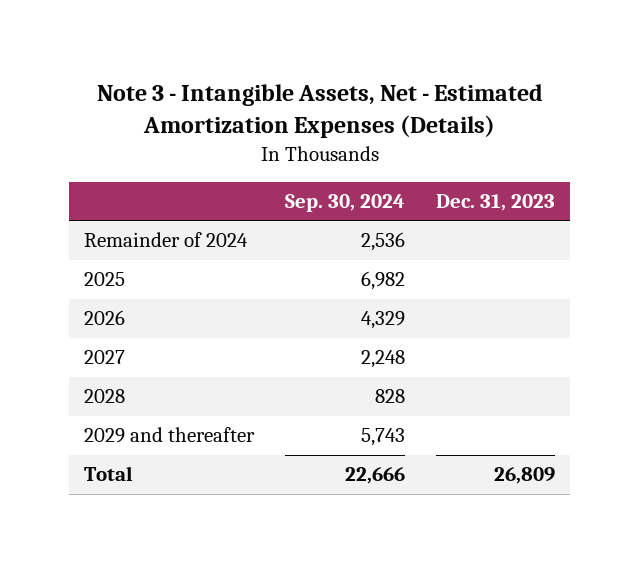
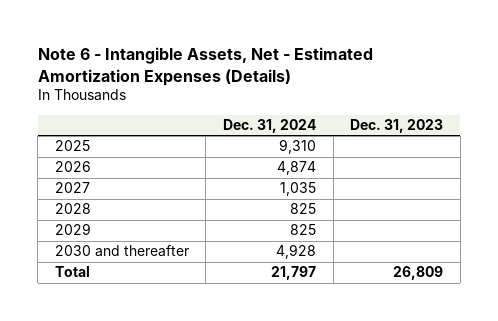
[96,84,543,139] Note 3 - Intangible Assets, Net - Estimated Amortization Expenses (Details) -> [37,46,373,86] Note 6 - Intangible Assets, Net - Estimated Amortization Expenses (Details)
[285,194,406,213] Sep. 30, 2024 -> none
none -> [223,119,317,134] Dec. 31, 2024
[84,232,249,248] Remainder of 2024 -> none
none -> [54,223,91,236] 2029
[84,427,256,444] 2029 and thereafter -> [54,245,189,258] 2030 and thereafter

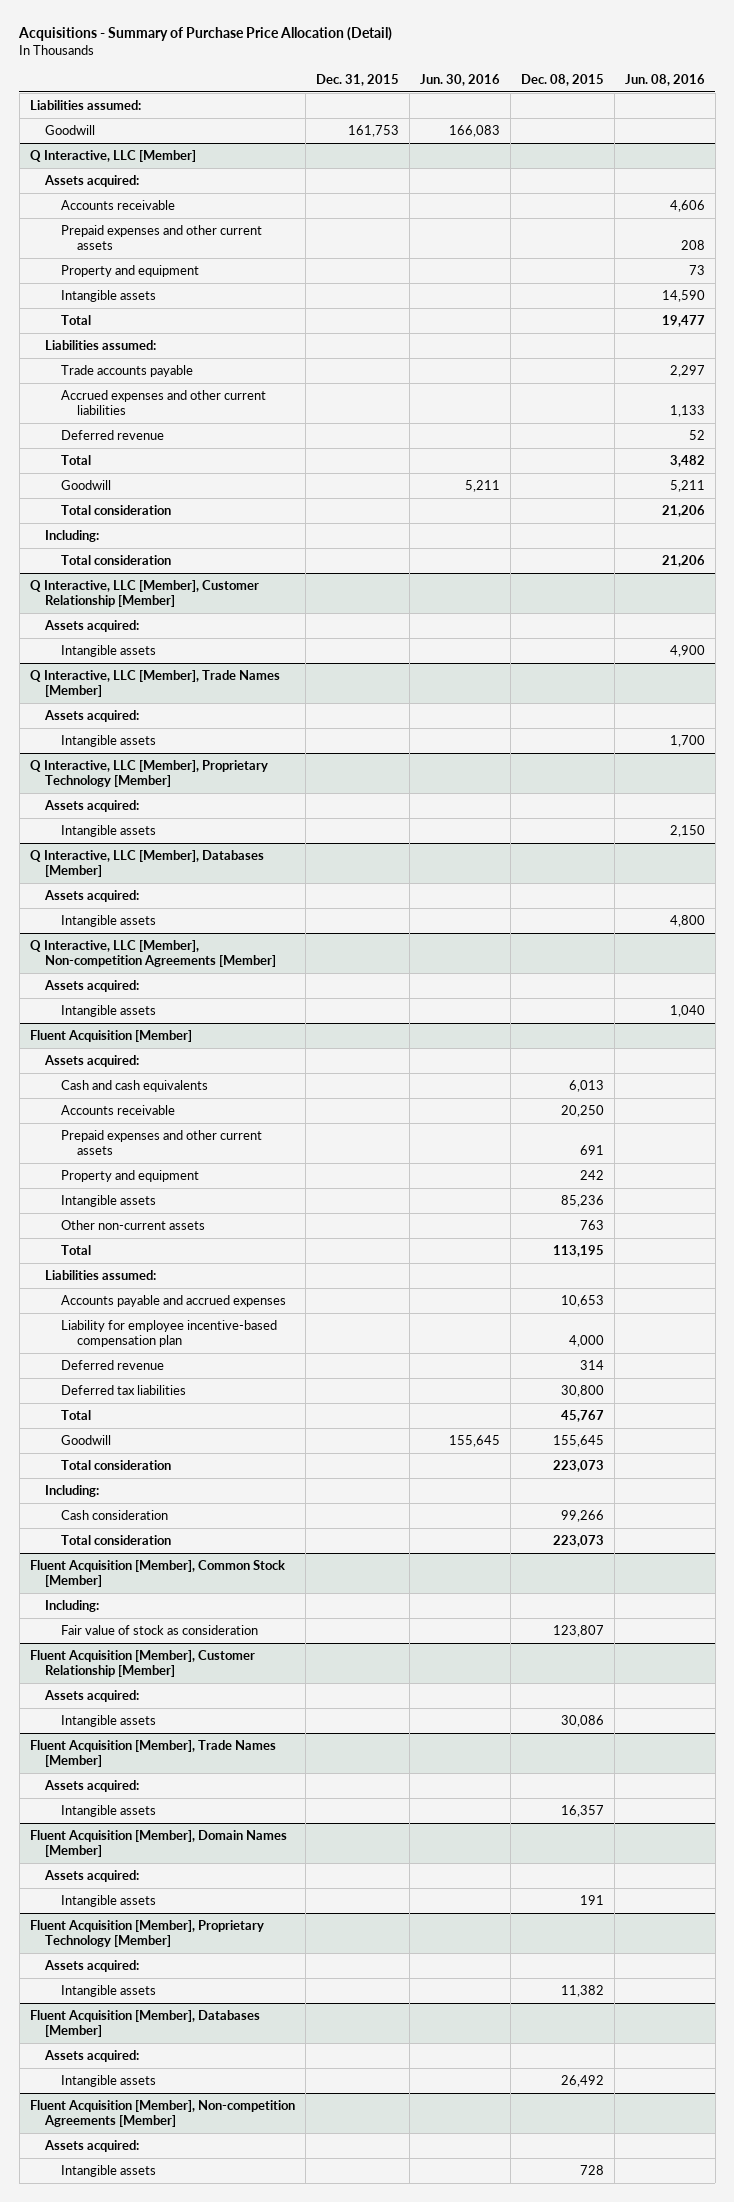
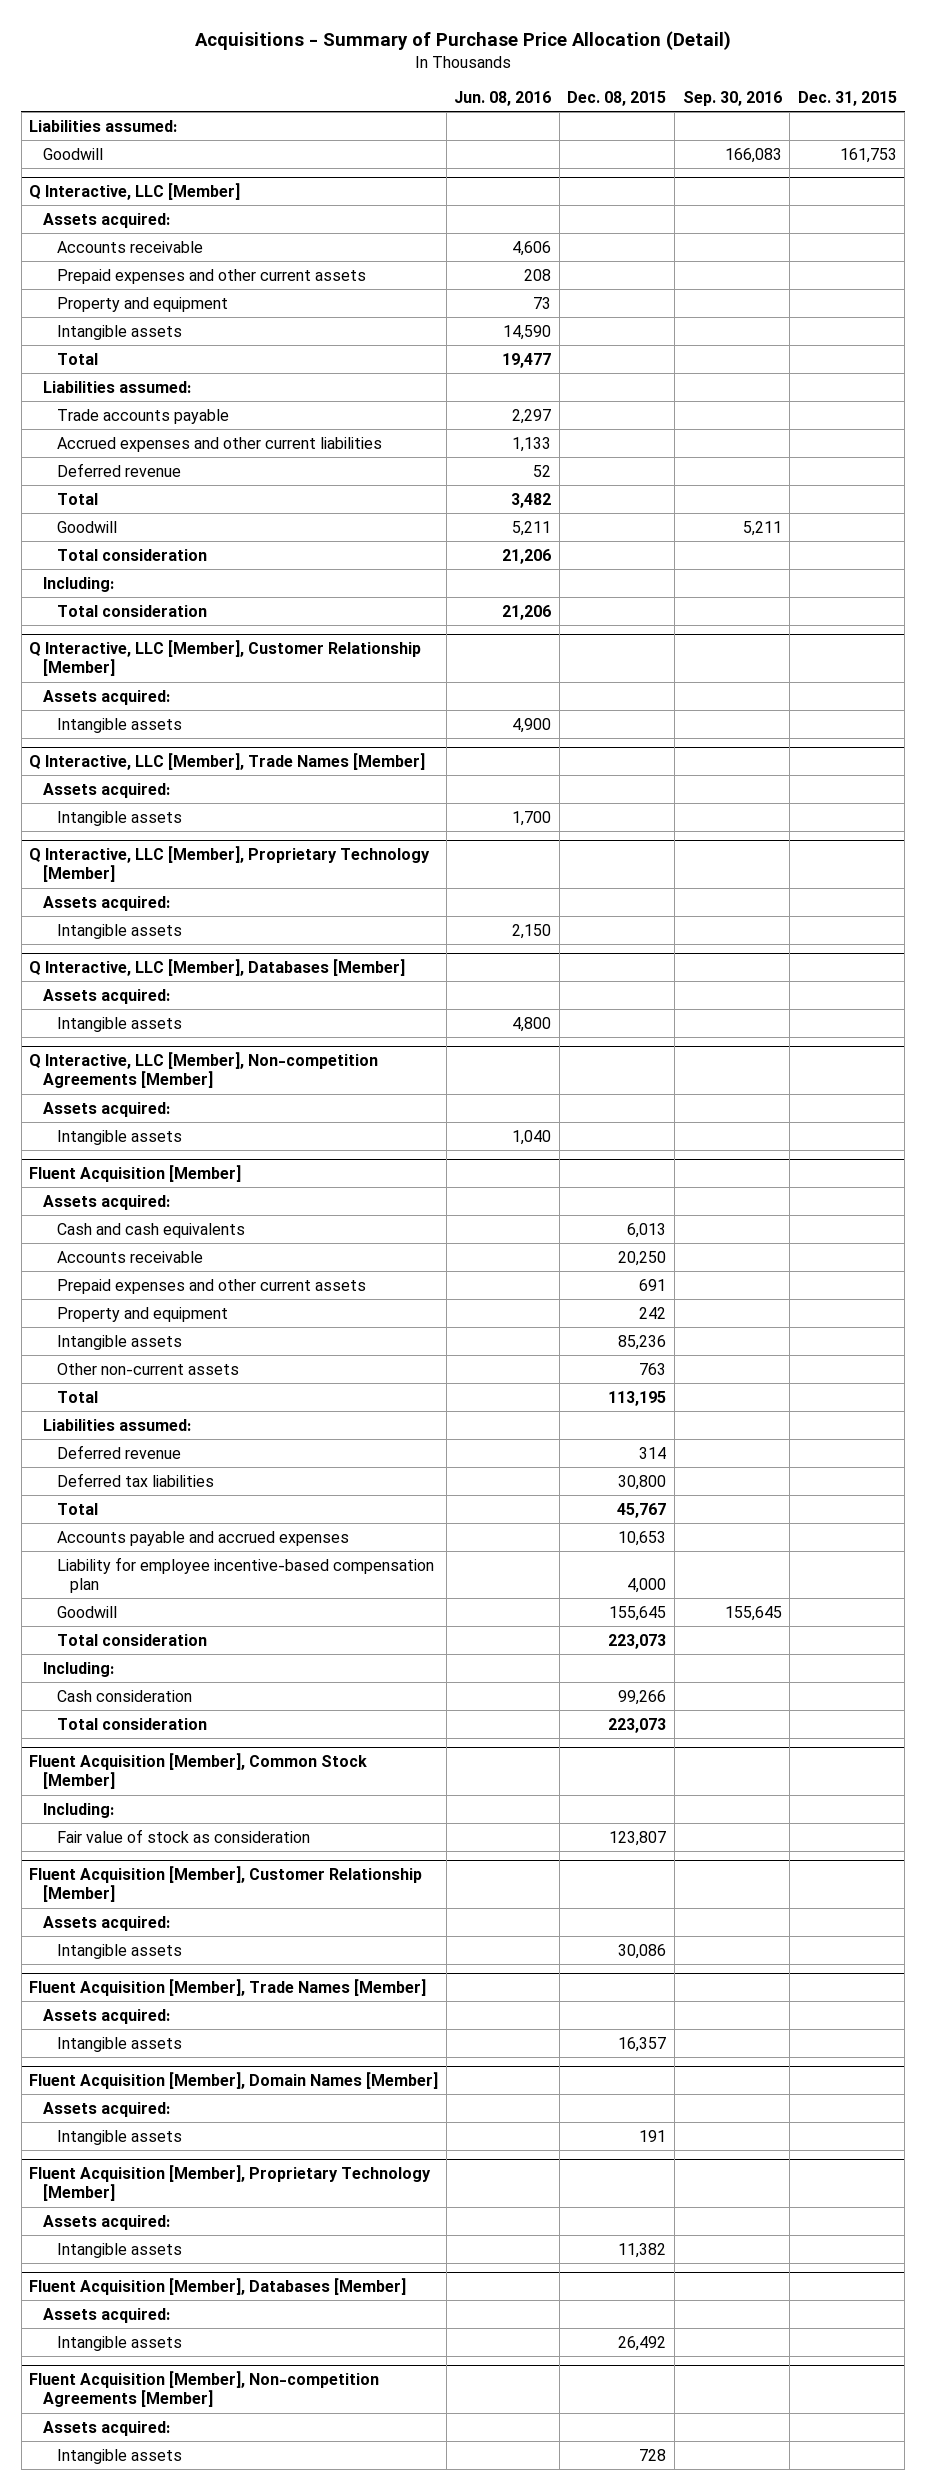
[419,73,500,86] Jun. 30, 2016 -> none
none -> [682,91,782,107] Sep. 30, 2016
[61,1294,287,1307] Accounts payable and accrued expenses -> [56,1530,349,1546] Accounts payable and accrued expenses
[61,1319,278,1348] Liability for employee incentive-based compensation plan -> [56,1556,434,1593] Liability for employee incentive-based compensation plan

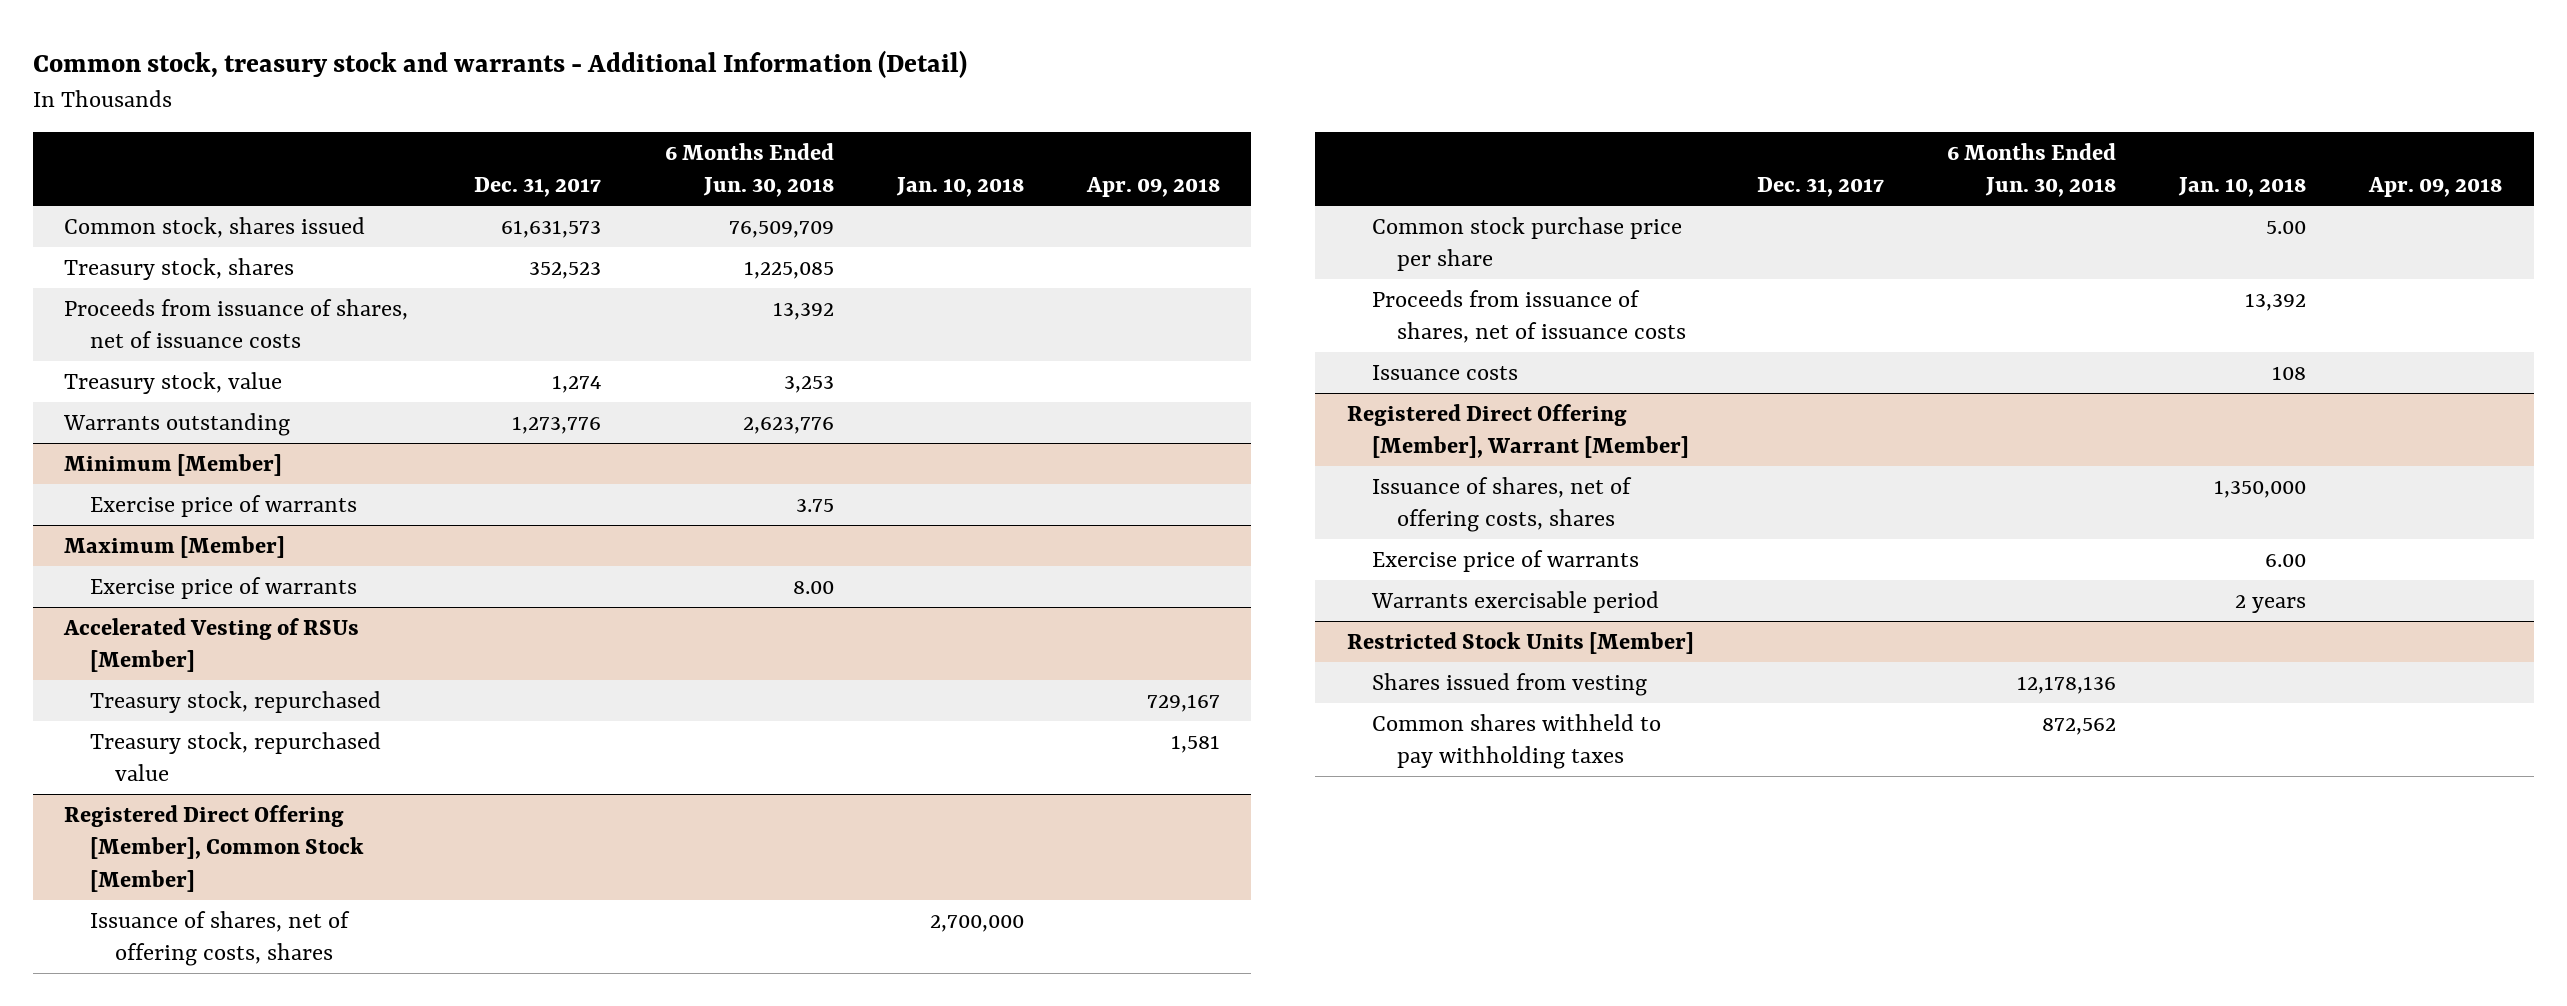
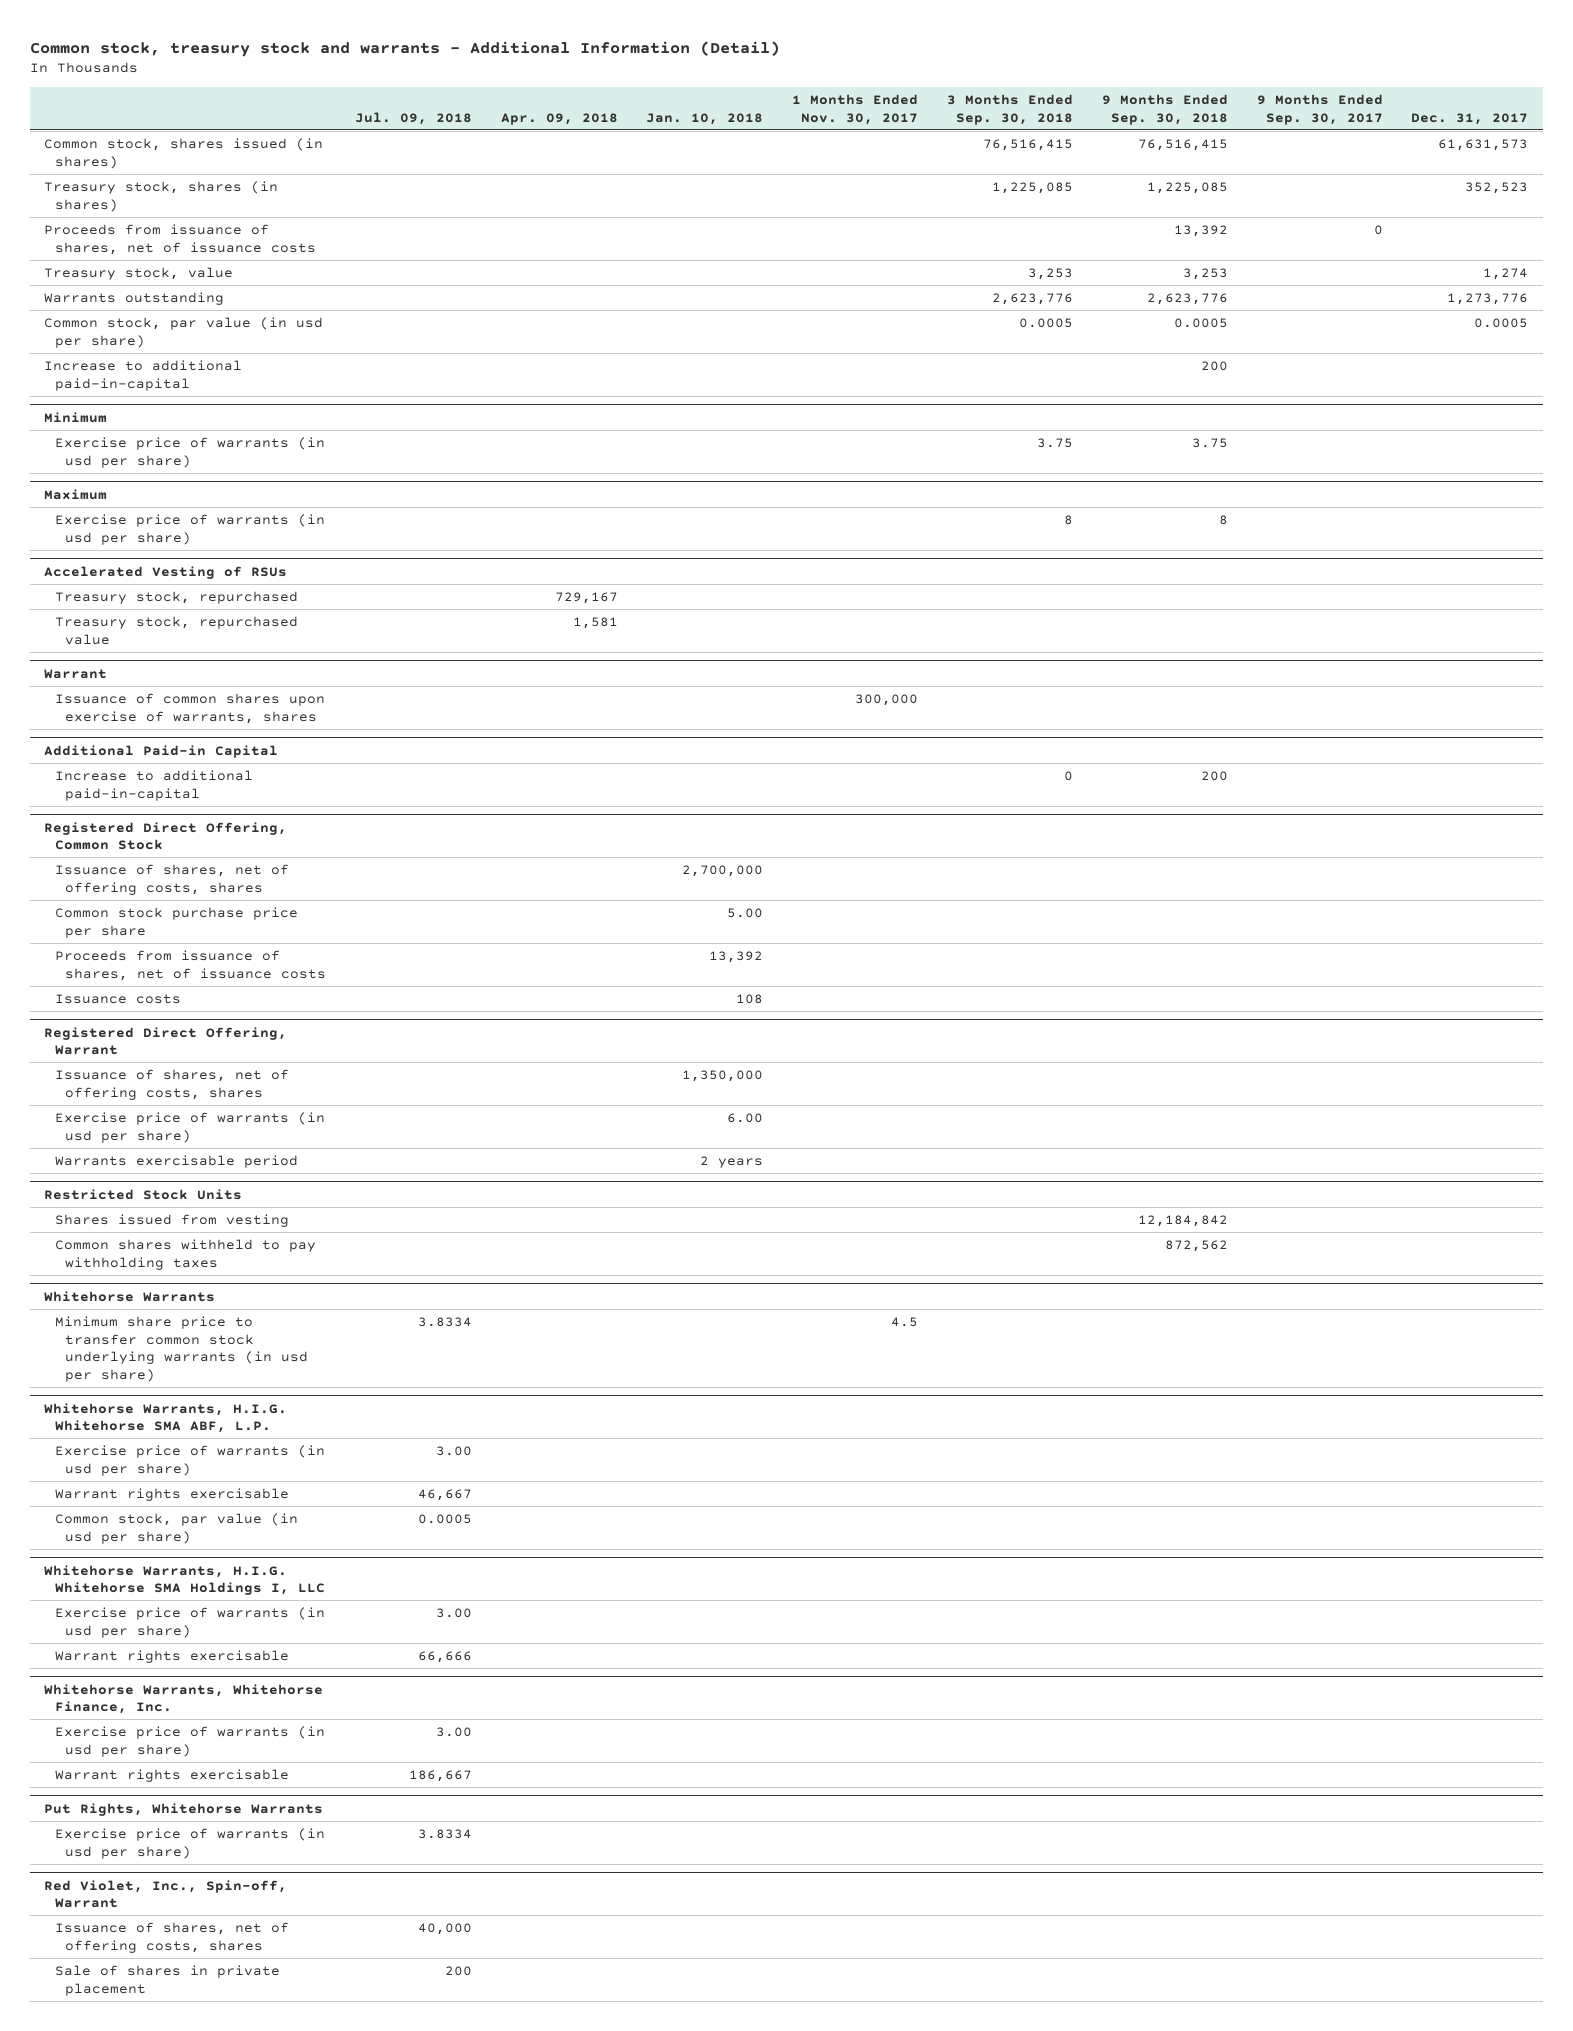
[664,142,834,198] 6 Months Ended Jun. 30, 2018 -> none
none -> [354,111,472,125] Jul. 09, 2018
none -> [792,93,919,125] 1 Months Ended Nov. 30, 2017
none -> [946,93,1073,125] 3 Months Ended Sep. 30, 2018
none -> [1101,93,1228,125] 9 Months Ended Sep. 30, 2018
none -> [1256,93,1383,125] 9 Months Ended Sep. 30, 2017
[64,216,366,238] Common stock, shares issued -> [44,137,324,169] Common stock, shares issued (in shares)
[64,257,295,280] Treasury stock, shares -> [44,180,279,212] Treasury stock, shares (in shares)
none -> [44,316,324,348] Common stock, par value (in usd per share)
none -> [44,359,243,391] Increase to additional paid-in-capital
[64,453,283,476] Minimum [Member] -> [44,411,108,423] Minimum
[89,494,357,517] Exercise price of warrants -> [54,436,325,468] Exercise price of warrants (in usd per share)
[64,535,286,558] Maximum [Member] -> [44,488,108,500] Maximum
[89,576,357,599] Exercise price of warrants -> [54,513,325,545] Exercise price of warrants (in usd per share)
[63,617,360,673] Accelerated Vesting of RSUs [Member] -> [44,565,288,579] Accelerated Vesting of RSUs
none -> [44,668,108,679] Warrant
none -> [54,692,325,724] Issuance of common shares upon exercise of warrants, shares
none -> [44,744,279,758] Additional Paid-in Capital
none -> [54,769,253,801] Increase to additional paid-in-capital
[64,804,364,892] Registered Direct Offering [Member], Common Stock [Member] -> [44,821,288,851] Registered Direct Offering, Common Stock
[1346,403,1690,459] Registered Direct Offering [Member], Warrant [Member] -> [44,1026,288,1056] Registered Direct Offering, Warrant
[1372,549,1640,572] Exercise price of warrants -> [54,1111,325,1143] Exercise price of warrants (in usd per share)
[1346,631,1694,654] Restricted Stock Units [Member] -> [44,1188,243,1200] Restricted Stock Units
none -> [44,1290,216,1302] Whitehorse Warrants
none -> [54,1315,309,1383] Minimum share price to transfer common stock underlying warrants (in usd per share)
none -> [44,1402,288,1434] Whitehorse Warrants, H.I.G. Whitehorse SMA ABF, L.P.
none -> [54,1444,325,1476] Exercise price of warrants (in usd per share)
none -> [54,1487,289,1501] Warrant rights exercisable
none -> [54,1512,298,1544] Common stock, par value (in usd per share)
none -> [44,1564,325,1596] Whitehorse Warrants, H.I.G. Whitehorse SMA Holdings I, LLC
none -> [54,1606,325,1638] Exercise price of warrants (in usd per share)
none -> [54,1649,289,1663] Warrant rights exercisable
none -> [44,1683,324,1715] Whitehorse Warrants, Whitehorse Finance, Inc.
none -> [54,1725,325,1757] Exercise price of warrants (in usd per share)
none -> [54,1768,289,1782] Warrant rights exercisable
none -> [44,1802,324,1816] Put Rights, Whitehorse Warrants
none -> [54,1827,325,1859] Exercise price of warrants (in usd per share)
none -> [44,1879,288,1909] Red Violet, Inc., Spin-off, Warrant
none -> [54,1921,289,1953] Issuance of shares, net of offering costs, shares
none -> [54,1964,280,1996] Sale of shares in private placement

